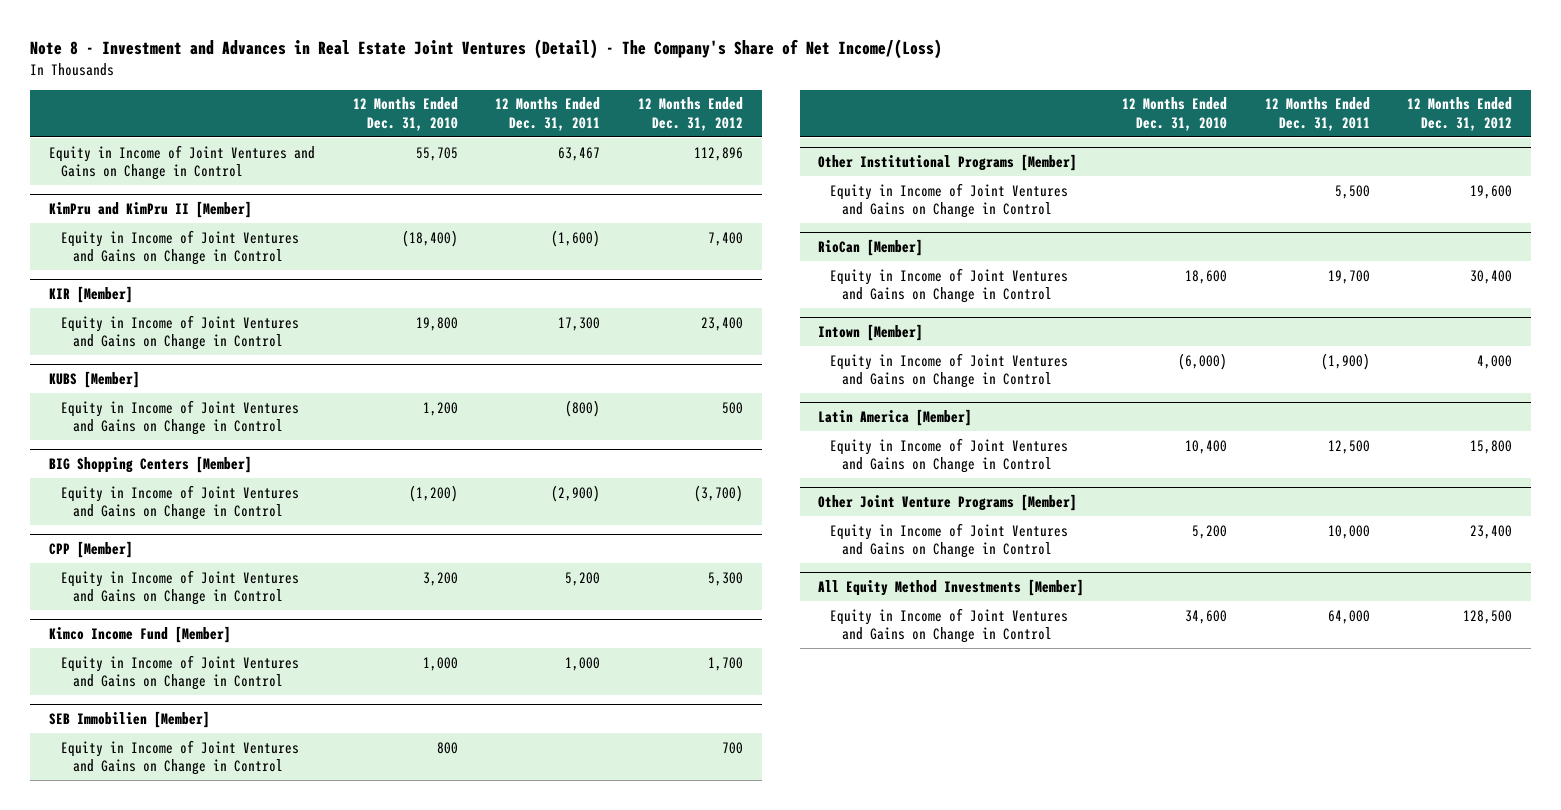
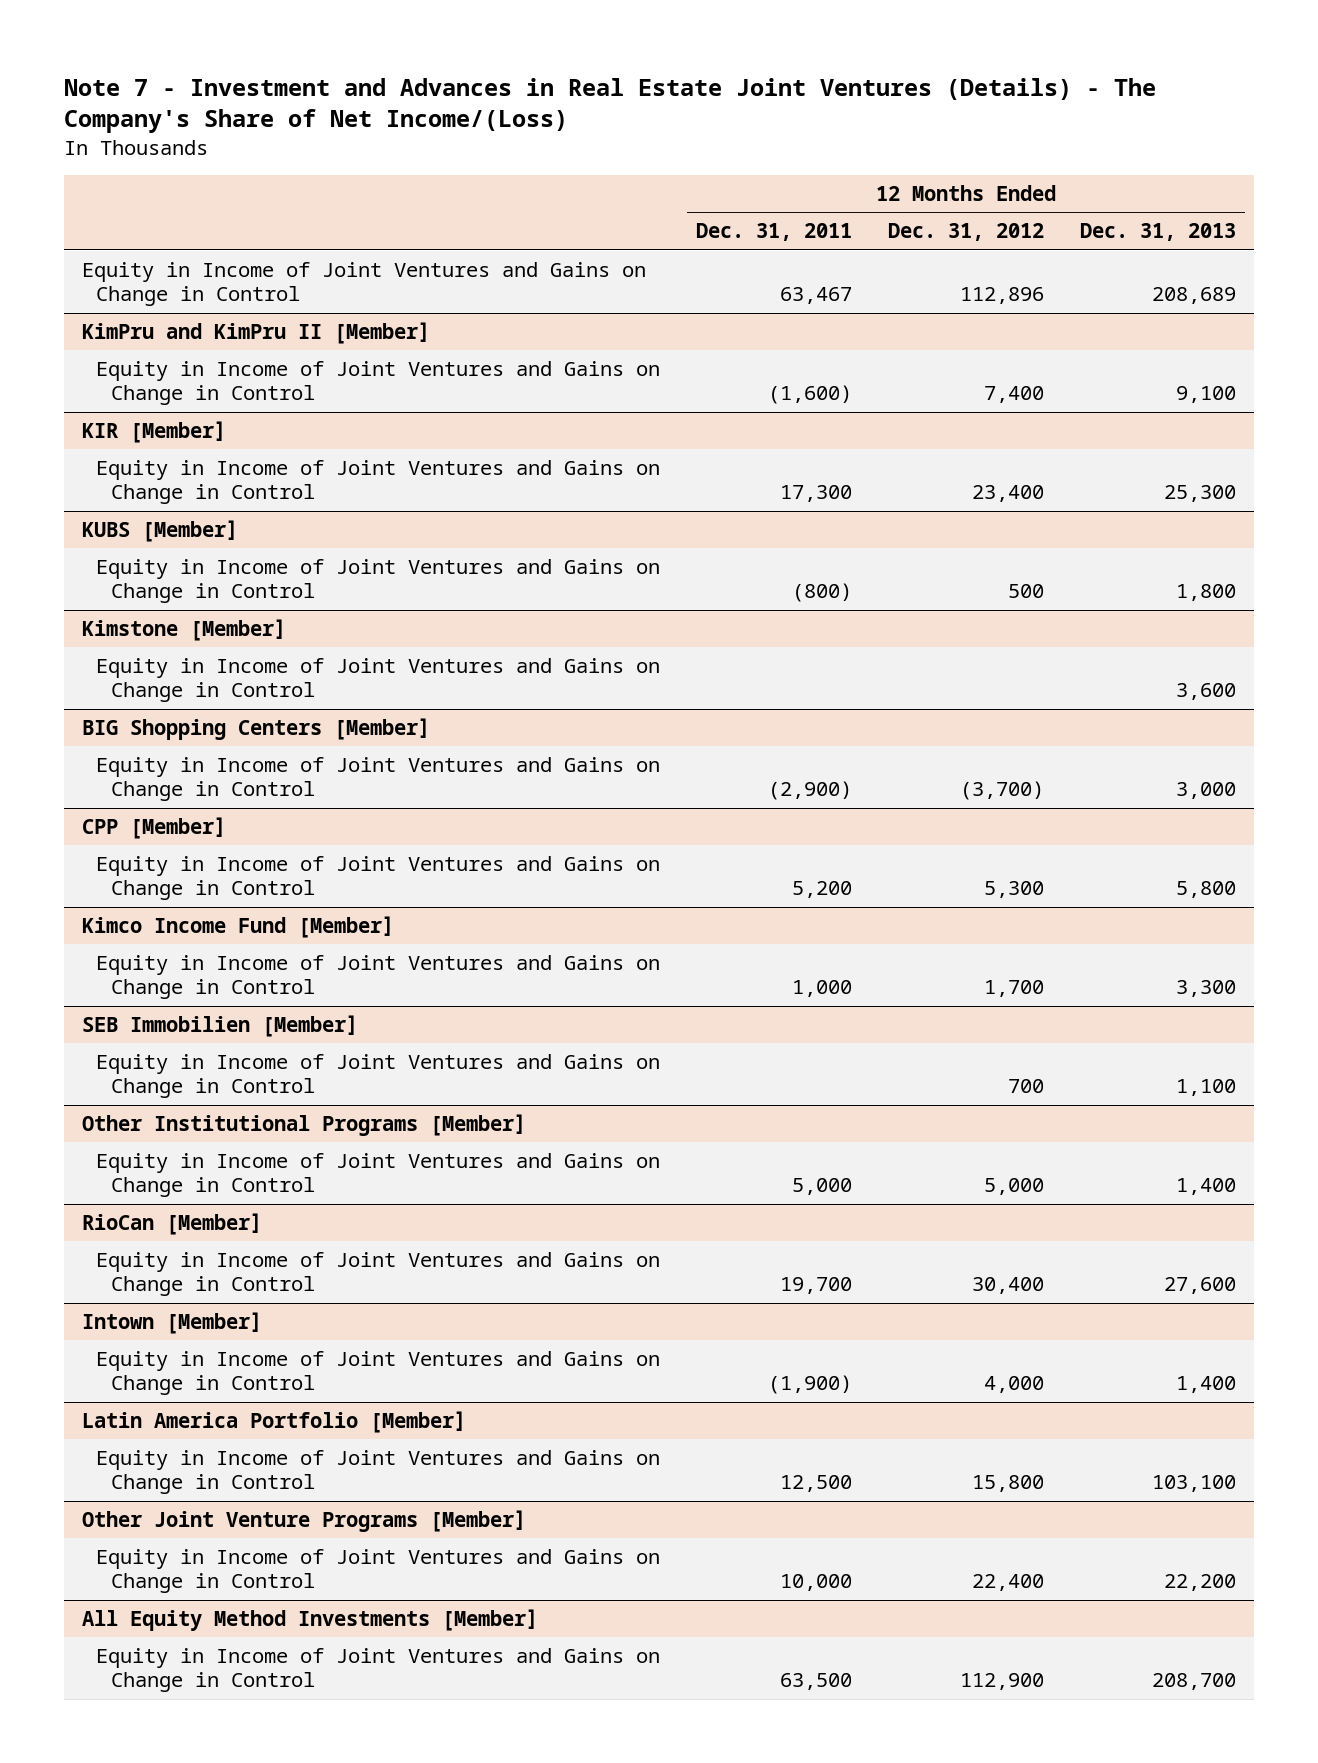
[30,39,943,60] Note 8 - Investment and Advances in Real Estate Joint Ventures (Detail) - The Company's Share of Net Income/(Loss) -> [63,77,1156,134] Note 7 - Investment and Advances in Real Estate Joint Ventures (Details) - The Company's Share of Net Income/(Loss)
[352,97,458,131] 12 Months Ended Dec. 31, 2010 -> none
none -> [1079,223,1236,242] Dec. 31, 2013
none -> [81,618,286,641] Kimstone [Member]
none -> [96,657,661,703] Equity in Income of Joint Ventures and Gains on Change in Control
[1334,184,1370,199] 5,500 -> [792,1178,853,1196] 5,000
[1470,184,1513,199] 19,600 -> [984,1178,1045,1196] 5,000
[818,408,973,426] Latin America [Member] -> [81,1410,466,1433] Latin America Portfolio [Member]
[1470,524,1513,539] 23,400 -> [972,1574,1045,1592] 22,400
[1327,609,1370,624] 64,000 -> [780,1673,853,1691] 63,500
[1463,609,1513,624] 128,500 -> [960,1673,1045,1691] 112,900

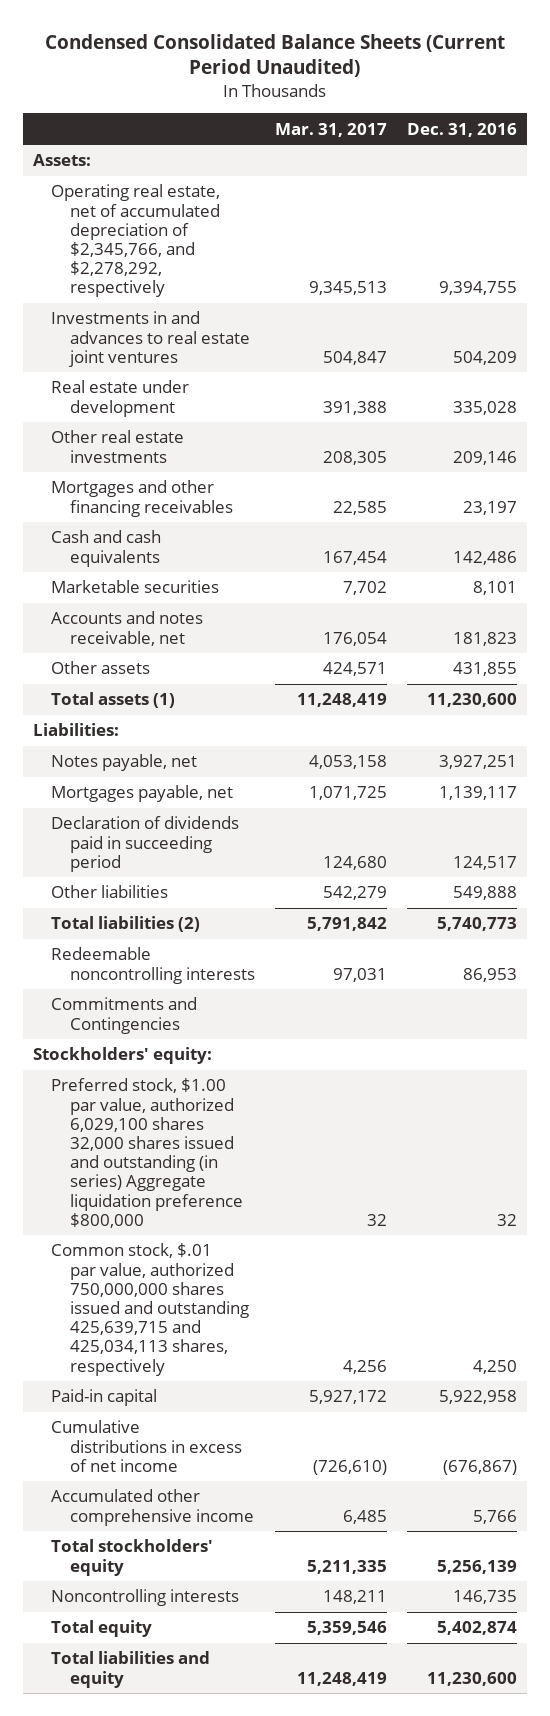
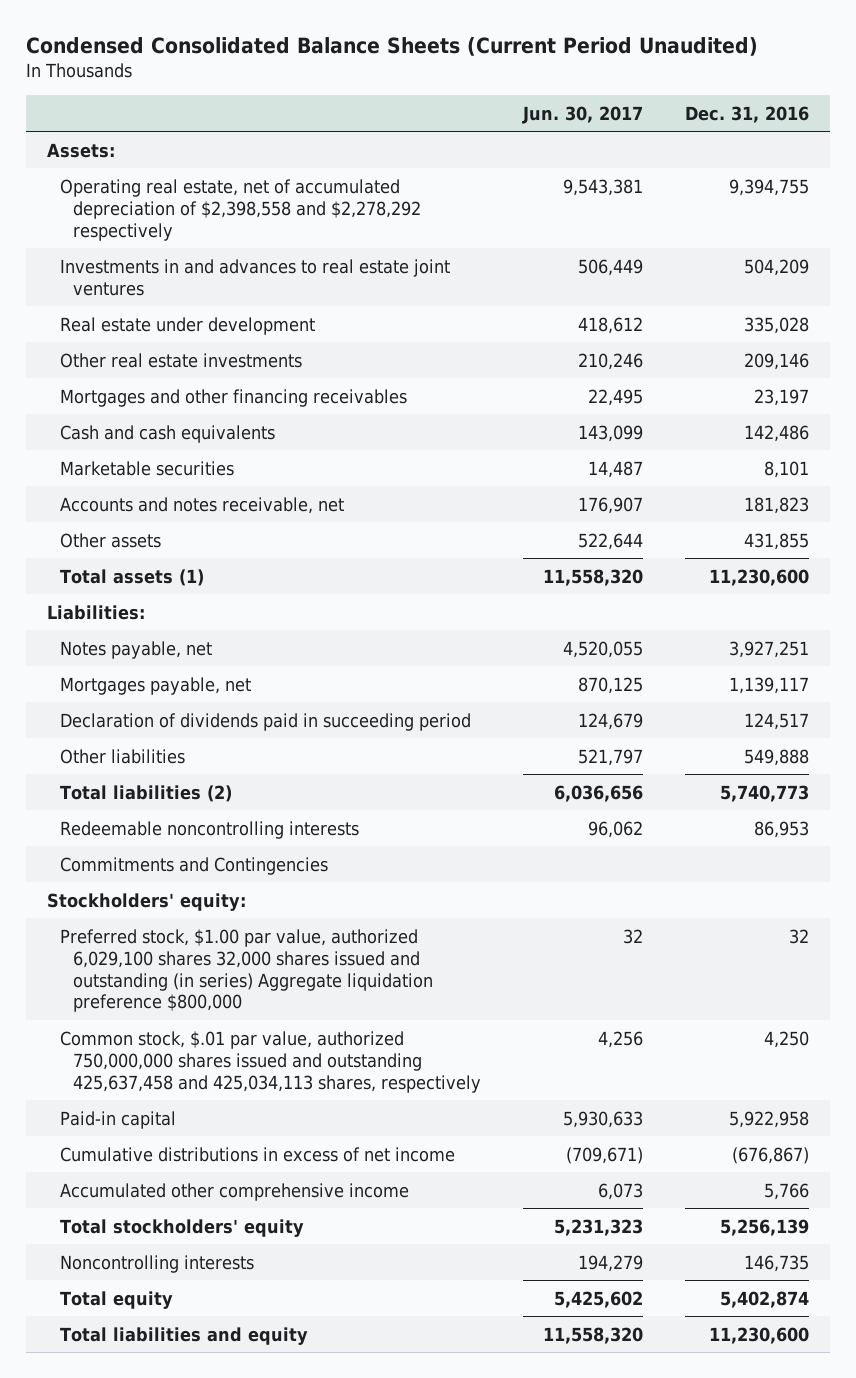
[274,122,387,137] Mar. 31, 2017 -> none
none -> [521,105,643,124] Jun. 30, 2017
[51,184,221,298] Operating real estate, net of accumulated depreciation of $2,345,766, and $2,278,292, respectively -> [59,178,421,241] Operating real estate, net of accumulated depreciation of $2,398,558 and $2,278,292 respectively
[51,1243,249,1376] Common stock, $.01 par value, authorized 750,000,000 shares issued and outstanding 425,639,715 and 425,034,113 shares, respectively -> [59,1030,481,1093] Common stock, $.01 par value, authorized 750,000,000 shares issued and outstanding 425,637,458 and 425,034,113 shares, respectively

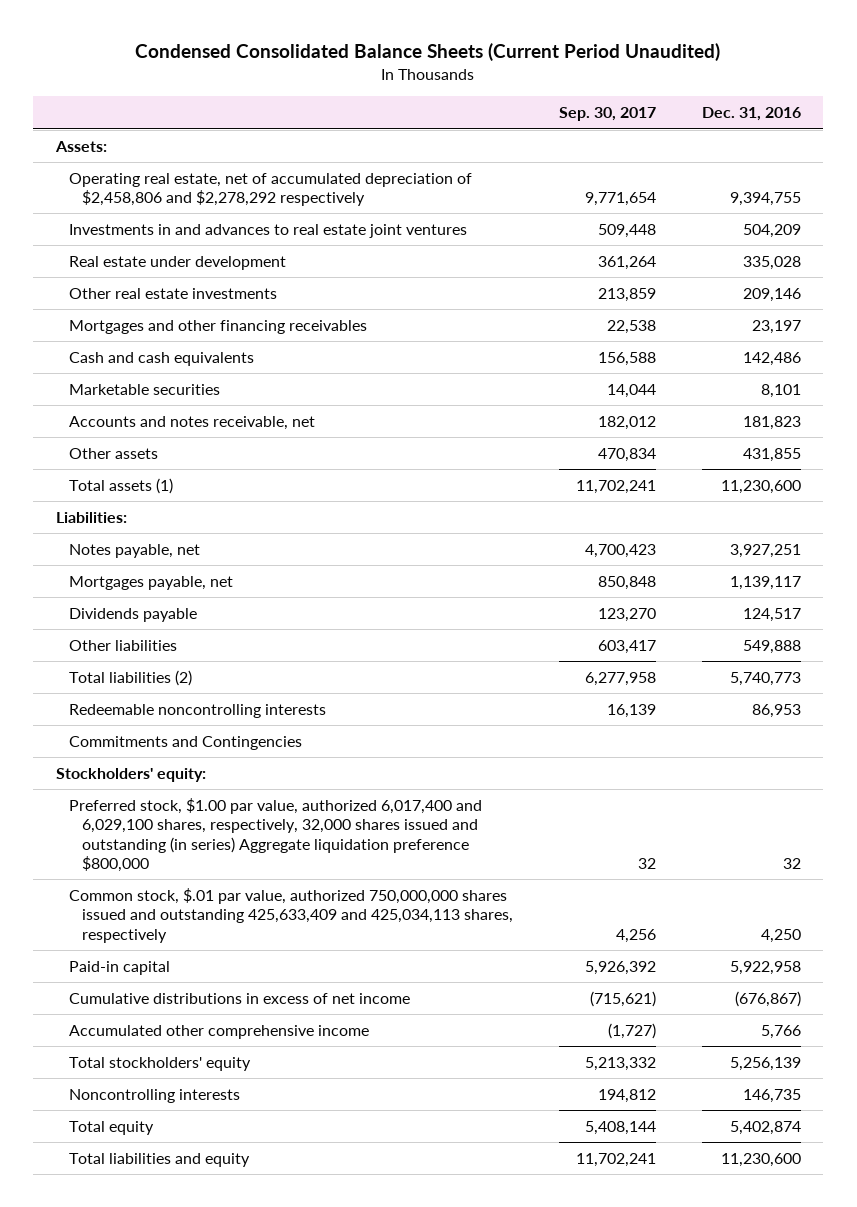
[521,105,643,124] Jun. 30, 2017 -> none
none -> [558,107,656,122] Sep. 30, 2017
[59,178,421,241] Operating real estate, net of accumulated depreciation of $2,398,558 and $2,278,292 respectively -> [69,172,473,207] Operating real estate, net of accumulated depreciation of $2,458,806 and $2,278,292 respectively
[59,712,471,731] Declaration of dividends paid in succeeding period -> [69,607,198,622] Dividends payable
[59,928,433,1013] Preferred stock, $1.00 par value, authorized 6,029,100 shares 32,000 shares issued and outstanding (in series) Aggregate liquidation preference $800,000 -> [69,797,483,872] Preferred stock, $1.00 par value, authorized 6,017,400 and 6,029,100 shares, respectively, 32,000 shares issued and outstanding (in series) Aggregate liquidation preference $800,000
[59,1030,481,1093] Common stock, $.01 par value, authorized 750,000,000 shares issued and outstanding 425,637,458 and 425,034,113 shares, respectively -> [69,887,514,943] Common stock, $.01 par value, authorized 750,000,000 shares issued and outstanding 425,633,409 and 425,034,113 shares, respectively

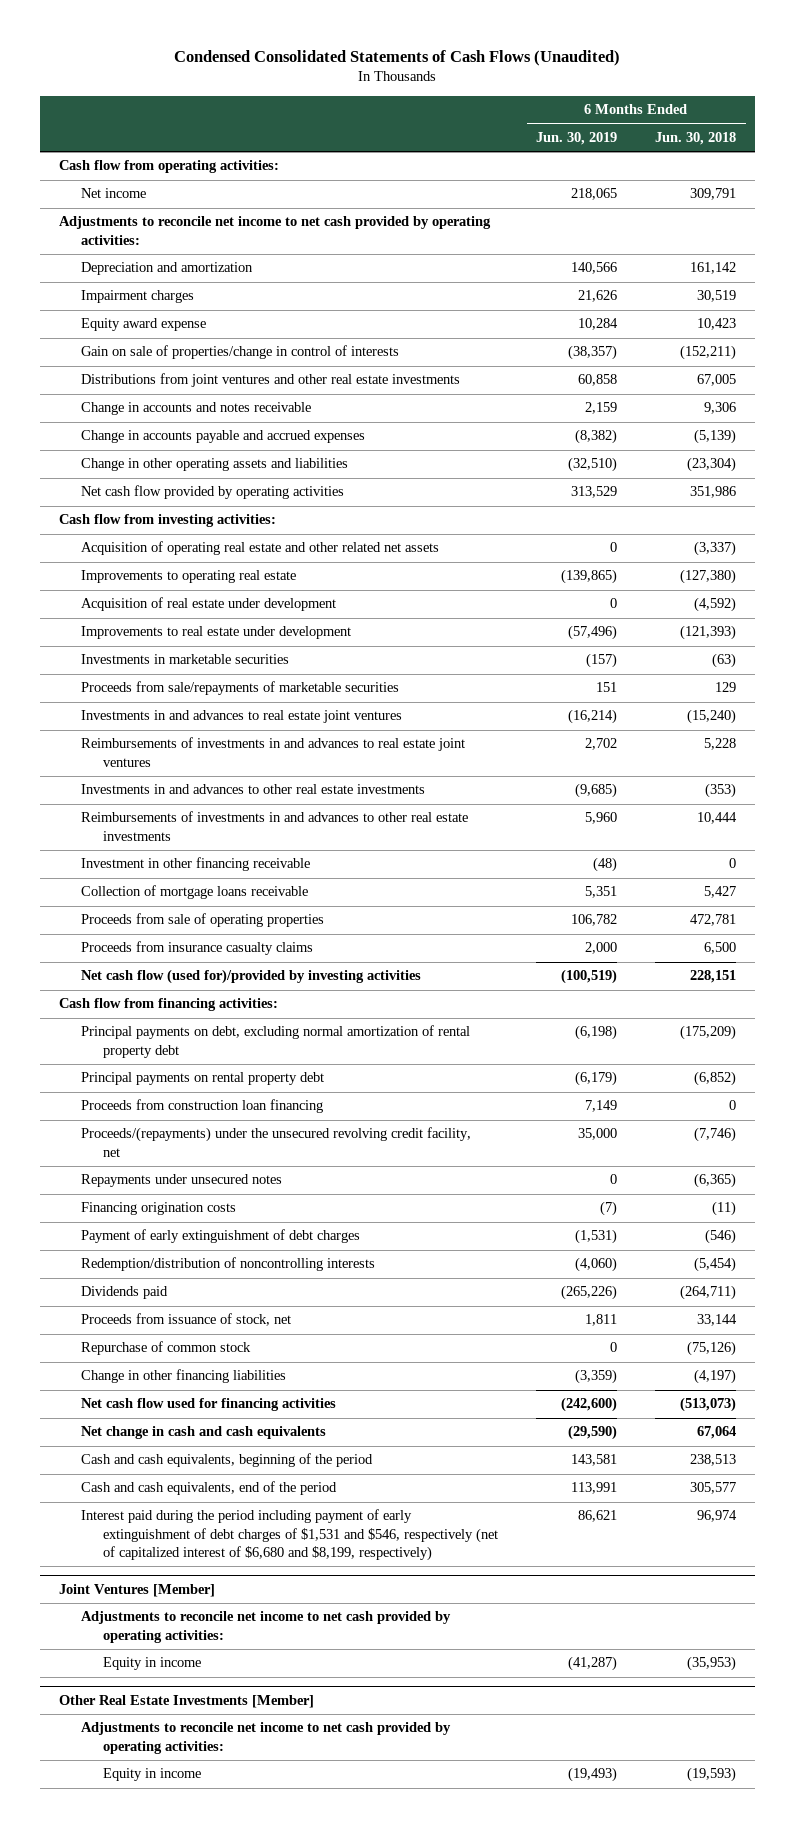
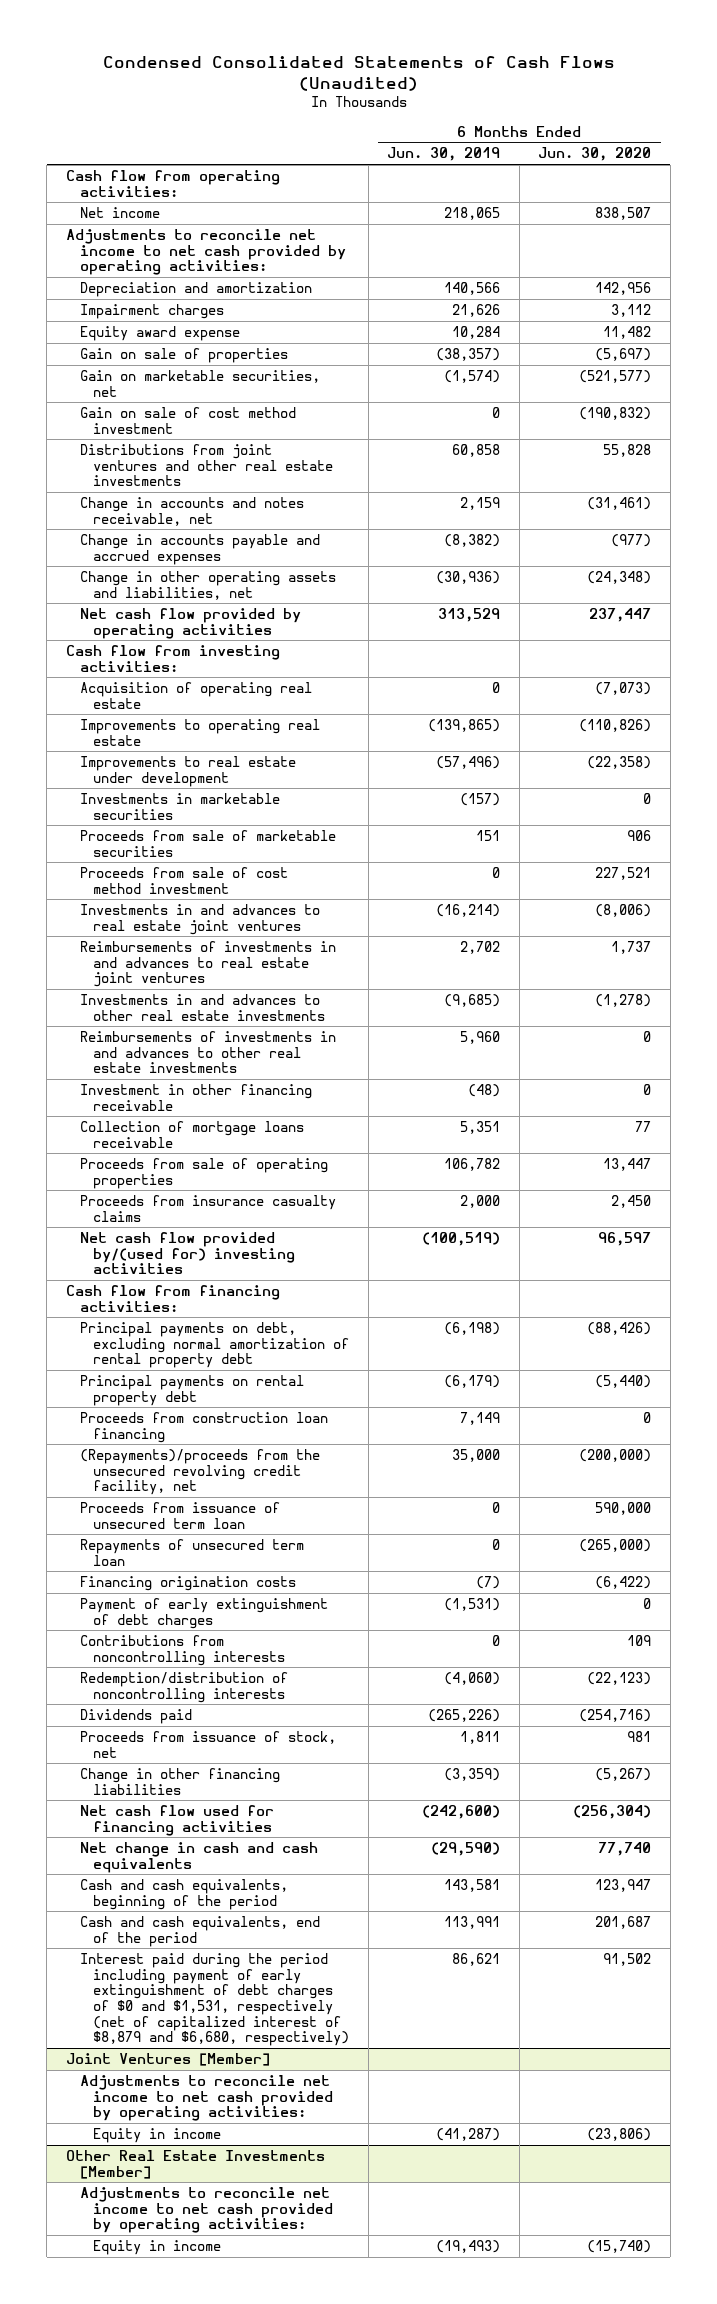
[655,131,737,145] Jun. 30, 2018 -> none
none -> [538,147,652,162] Jun. 30, 2020
[81,345,400,360] Gain on sale of properties/change in control of interests -> [79,347,288,363] Gain on sale of properties
none -> [79,369,320,397] Gain on marketable securities, net
none -> [79,406,296,434] Gain on sale of cost method investment
[81,402,312,416] Change in accounts and notes receivable -> [79,496,304,526] Change in accounts and notes receivable, net
[81,458,349,472] Change in other operating assets and liabilities -> [79,570,336,600] Change in other operating assets and liabilities, net
[568,457,618,473] (32,510) -> [436,570,501,584] (30,936)
[81,541,440,556] Acquisition of operating real estate and other related net assets -> [79,681,312,709] Acquisition of operating real estate
[81,597,337,612] Acquisition of real estate under development -> none
[81,681,400,696] Proceeds from sale/repayments of marketable securities -> [79,829,336,857] Proceeds from sale of marketable securities
none -> [79,866,288,894] Proceeds from sale of cost method investment
[81,969,422,985] Net cash flow (used for)/provided by investing activities -> [79,1231,296,1275] Net cash flow provided by/(used for) investing activities
[81,1127,472,1157] Proceeds/(repayments) under the unsecured revolving credit facility, net -> [79,1448,320,1496] (Repayments)/proceeds from the unsecured revolving credit facility, net
none -> [79,1501,280,1529] Proceeds from issuance of unsecured term loan
[81,1174,283,1188] Repayments under unsecured notes -> [79,1538,304,1566] Repayments of unsecured term loan
none -> [79,1634,286,1666] Contributions from noncontrolling interests
[81,1341,252,1356] Repurchase of common stock -> none
[81,1509,499,1561] Interest paid during the period including payment of early extinguishment of debt charges of $1,531 and $546, respectively (net of capitalized interest of $6,680 and $8,199, respectively) -> [79,1952,350,2047] Interest paid during the period including payment of early extinguishment of debt charges of $0 and $1,531, respectively (net of capitalized interest of $8,879 and $6,680, respectively)

